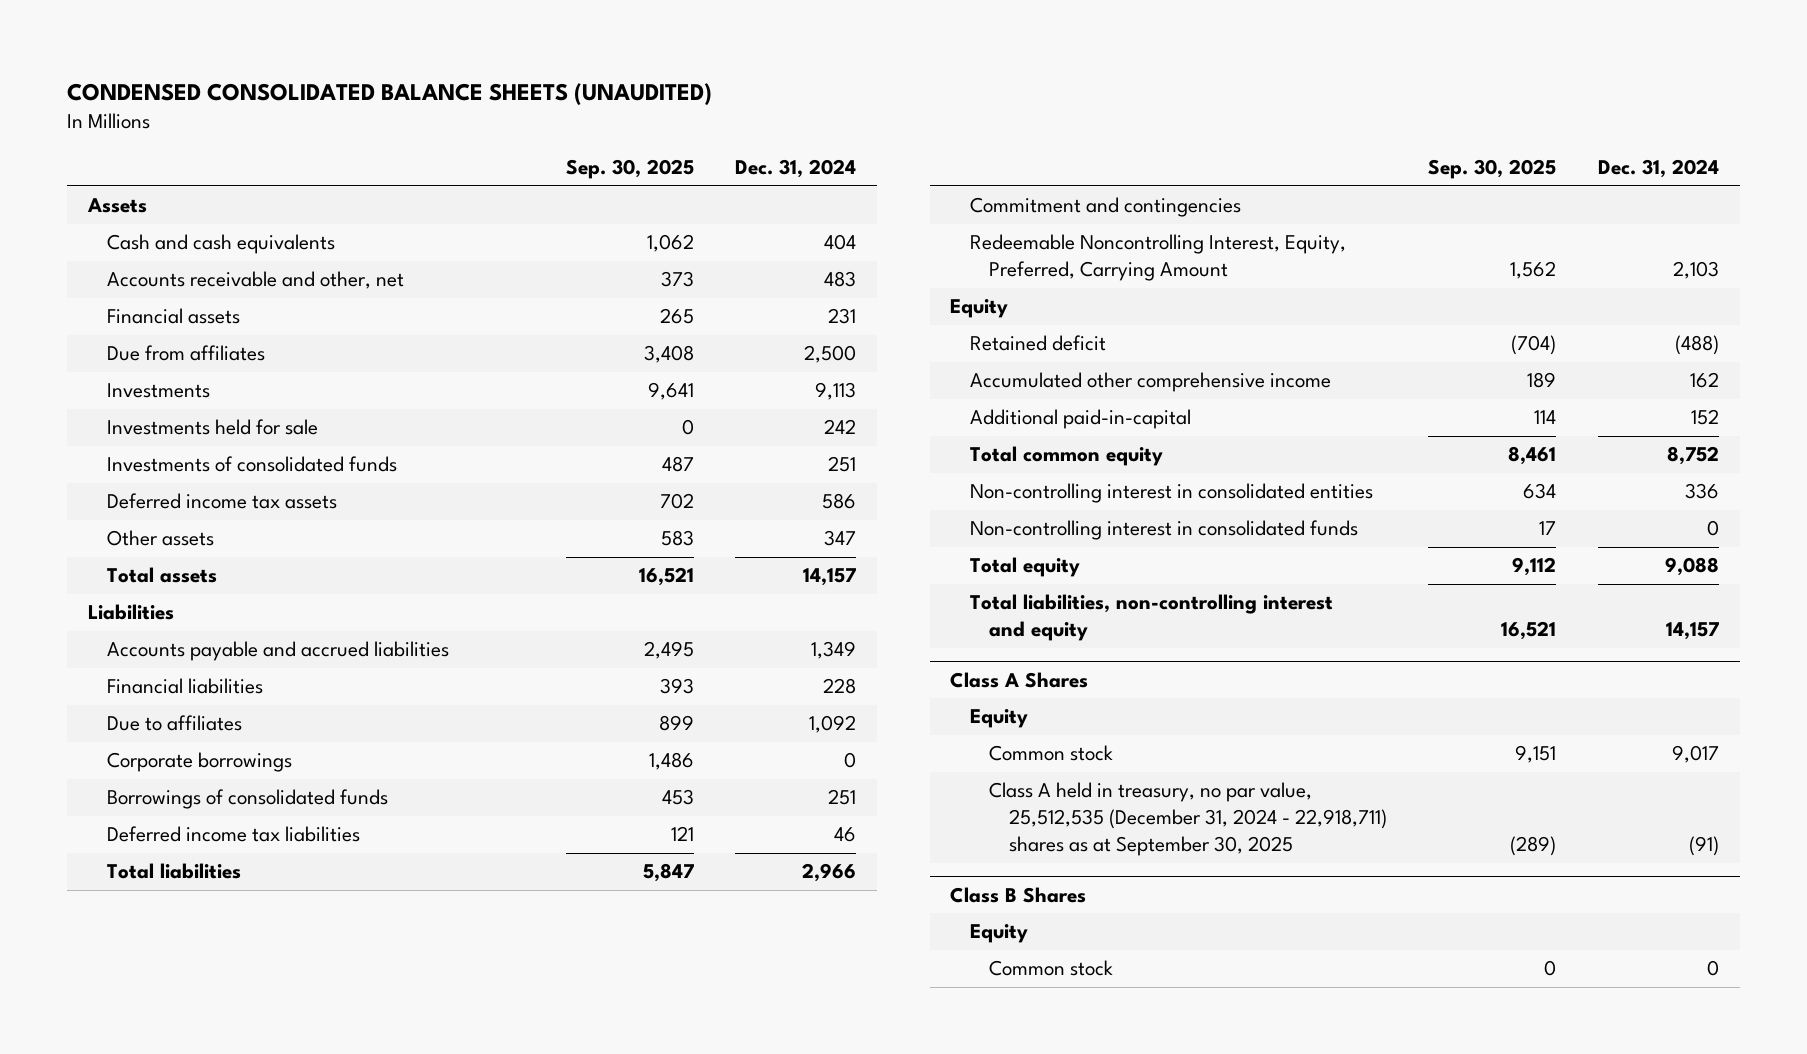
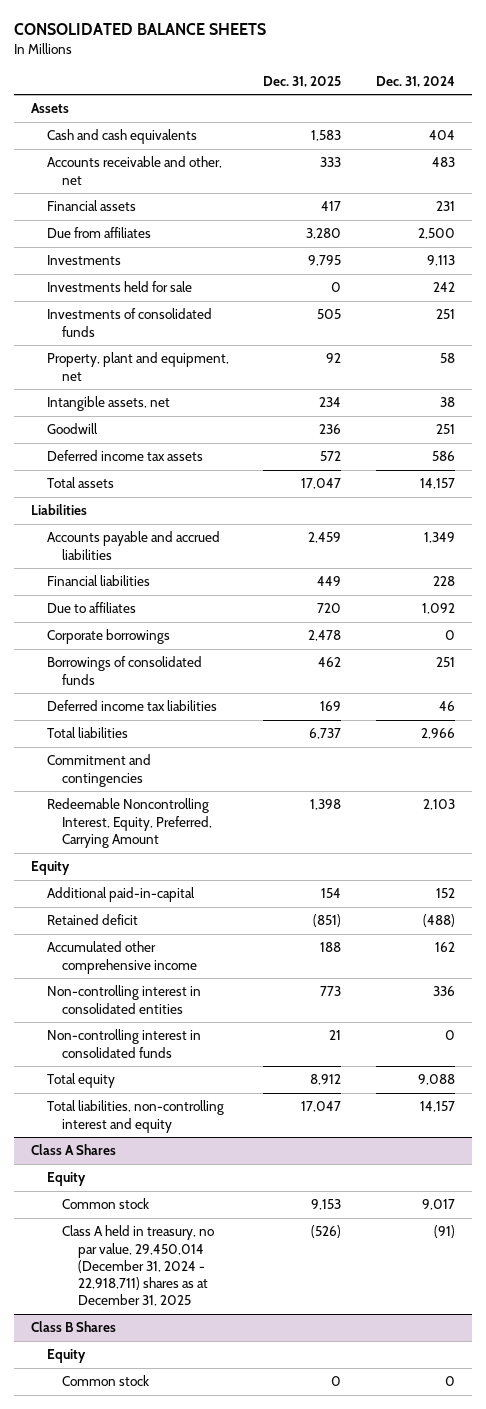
[67,82,713,105] CONDENSED CONSOLIDATED BALANCE SHEETS (UNAUDITED) -> [13,23,266,36] CONSOLIDATED BALANCE SHEETS
[565,159,694,180] Sep. 30, 2025 -> none
none -> [263,75,342,87] Dec. 31, 2025
none -> [46,352,229,381] Property, plant and equipment, net
none -> [46,396,170,412] Intangible assets, net
none -> [46,423,98,435] Goodwill
[107,530,215,547] Other assets -> none
[969,409,1191,430] Additional paid-in-capital -> [46,887,195,903] Additional paid-in-capital
[969,446,1163,467] Total common equity -> none
[989,782,1387,857] Class A held in treasury, no par value, 25,512,535 (December 31, 2024 - 22,918,711) shares as at September 30, 2025 -> [62,1225,215,1307] Class A held in treasury, no par value, 29,450,014 (December 31, 2024 - 22,918,711) shares as at December 31, 2025

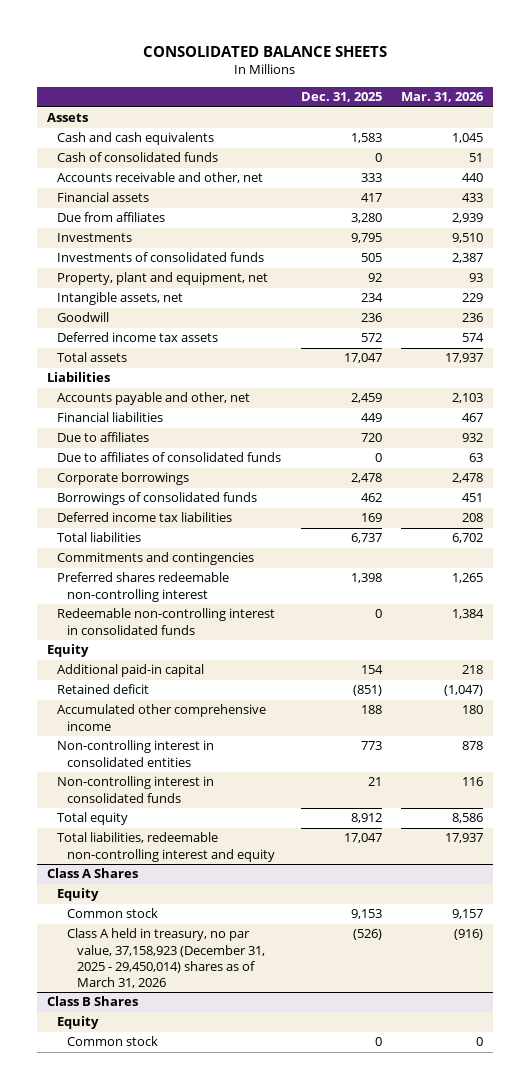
[375,75,455,87] Dec. 31, 2024 -> none
none -> [401,92,485,103] Mar. 31, 2026
none -> [57,152,219,163] Cash of consolidated funds
[46,281,192,293] Investments held for sale -> none
[46,531,220,560] Accounts payable and accrued liabilities -> [57,392,251,406] Accounts payable and other, net
none -> [57,452,282,463] Due to affiliates of consolidated funds
[46,754,151,787] Commitment and contingencies -> [57,552,255,566] Commitments and contingencies
[46,798,213,848] Redeemable Noncontrolling Interest, Equity, Preferred, Carrying Amount -> [57,572,230,602] Preferred shares redeemable non-controlling interest
none -> [57,608,276,635] Redeemable non-controlling interest in consolidated funds
[46,887,195,903] Additional paid-in-capital -> [57,664,205,678] Additional paid-in capital
[46,1100,224,1133] Total liabilities, non-controlling interest and equity -> [57,832,276,862] Total liabilities, redeemable non-controlling interest and equity
[62,1225,215,1307] Class A held in treasury, no par value, 29,450,014 (December 31, 2024 - 22,918,711) shares as at December 31, 2025 -> [67,928,265,988] Class A held in treasury, no par value, 37,158,923 (December 31, 2025 - 29,450,014) shares as of March 31, 2026

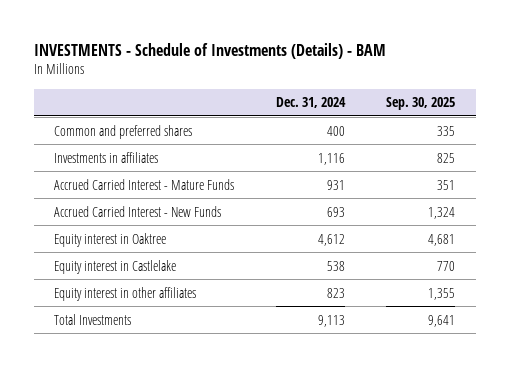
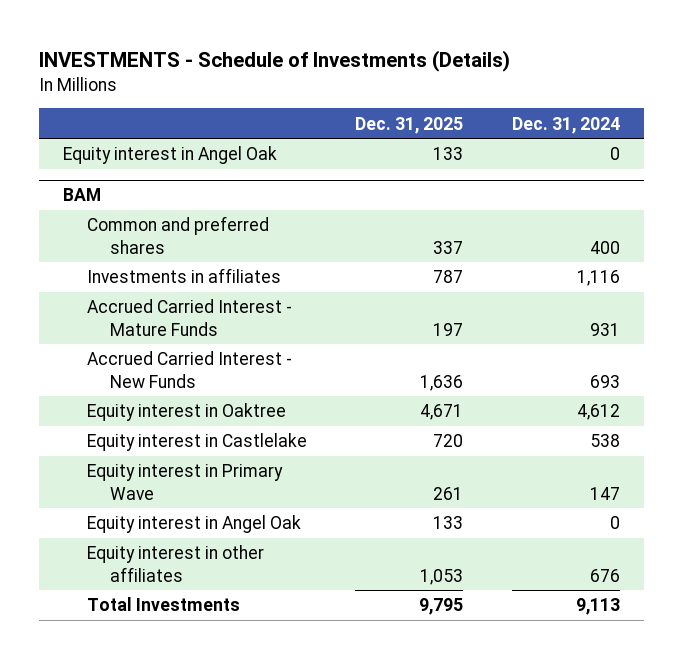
[33,42,386,59] INVESTMENTS - Schedule of Investments (Details) - BAM -> [39,49,511,72] INVESTMENTS - Schedule of Investments (Details)
[386,97,456,111] Sep. 30, 2025 -> none
none -> [355,116,464,134] Dec. 31, 2025
none -> [63,146,278,165] Equity interest in Angel Oak
none -> [63,188,102,202] BAM
none -> [86,464,283,500] Equity interest in Primary Wave
none -> [86,515,301,534] Equity interest in Angel Oak
[326,287,345,298] 823 -> [589,568,620,582] 676

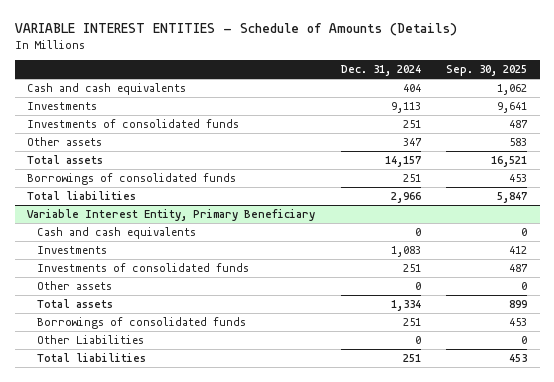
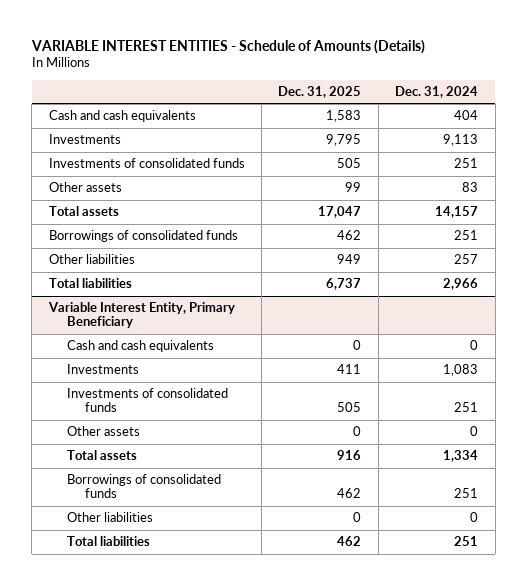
[446,65,528,77] Sep. 30, 2025 -> none
none -> [278,85,362,98] Dec. 31, 2025
[402,138,422,147] 347 -> [462,182,479,193] 83
none -> [48,254,135,265] Other liabilities
[37,335,145,345] Other Liabilities -> [66,512,153,523] Other liabilities

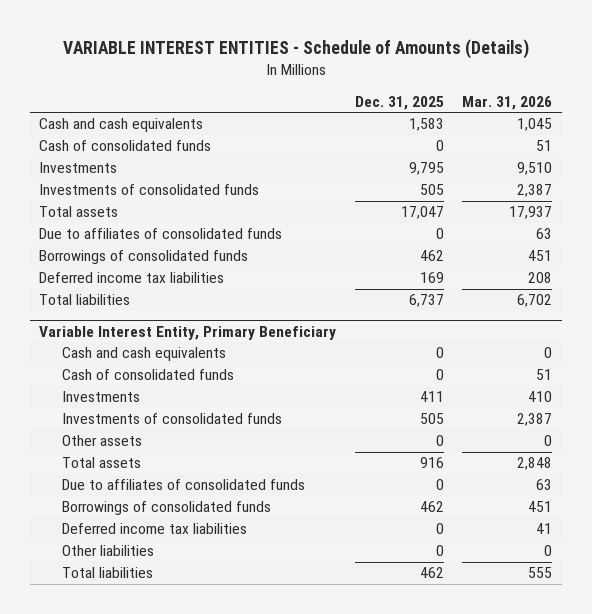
[395,85,479,98] Dec. 31, 2024 -> none
none -> [462,95,553,110] Mar. 31, 2026
none -> [39,140,212,152] Cash of consolidated funds
[48,182,122,193] Other assets -> none
none -> [39,228,283,240] Due to affiliates of consolidated funds
[48,254,135,265] Other liabilities -> none
none -> [39,272,225,284] Deferred income tax liabilities
none -> [61,369,234,381] Cash of consolidated funds
none -> [61,479,305,491] Due to affiliates of consolidated funds
none -> [61,523,247,535] Deferred income tax liabilities

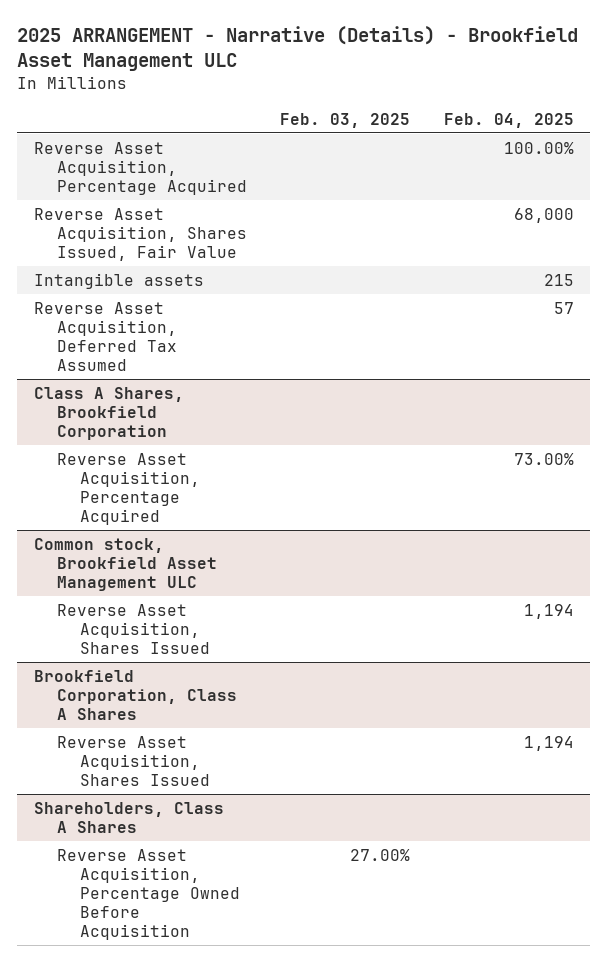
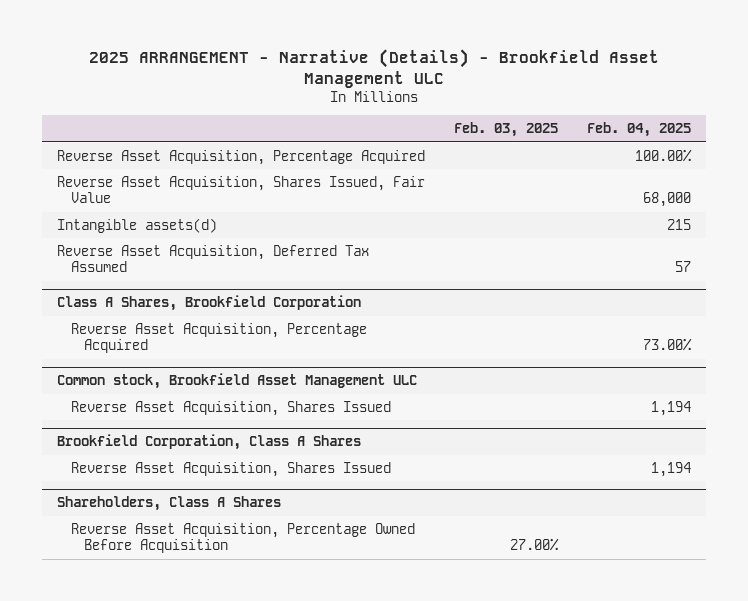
[33,272,204,289] Intangible assets -> [56,217,217,233] Intangible assets(d)

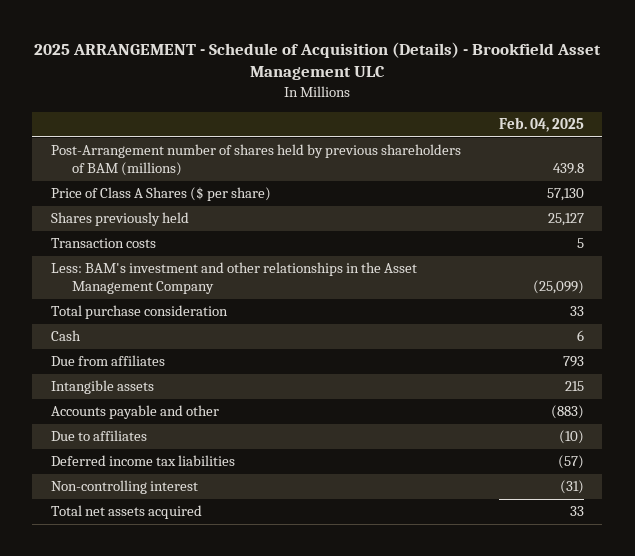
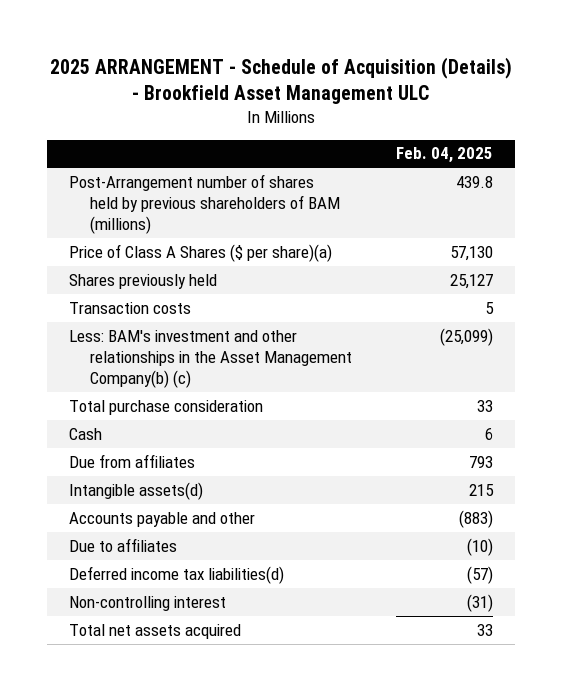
[51,187,272,202] Price of Class A Shares ($ per share) -> [69,243,333,262] Price of Class A Shares ($ per share)(a)
[51,262,418,295] Less: BAM's investment and other relationships in the Asset Management Company -> [69,329,353,389] Less: BAM's investment and other relationships in the Asset Management Company(b) (c)
[51,380,155,395] Intangible assets -> [69,481,204,500] Intangible assets(d)
[51,455,236,467] Deferred income tax liabilities -> [69,565,285,584] Deferred income tax liabilities(d)

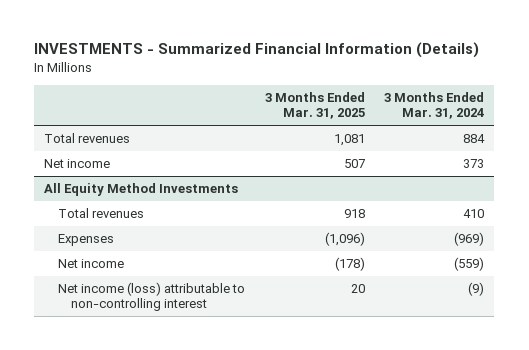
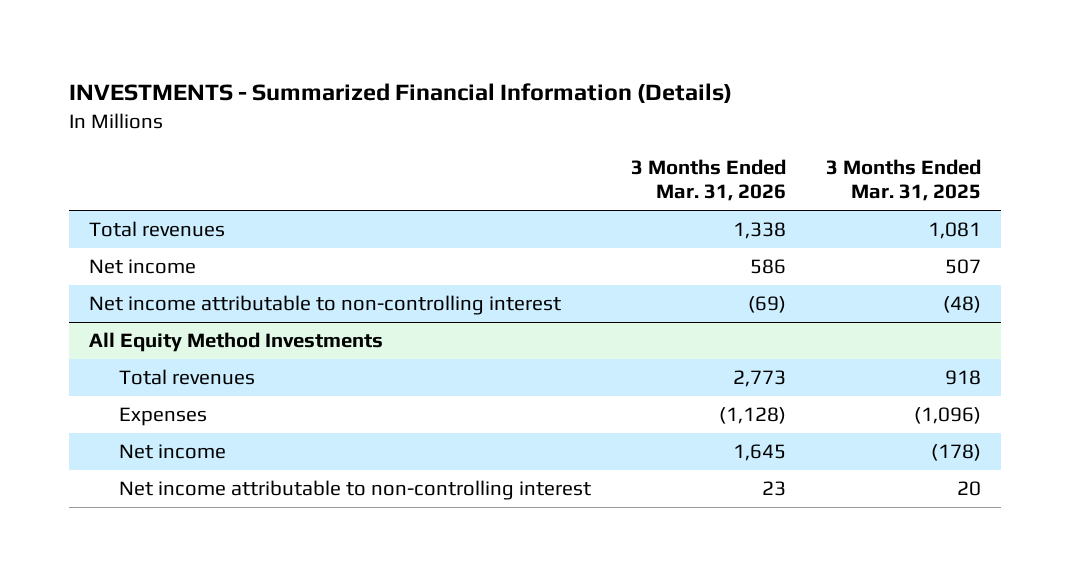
[384,91,485,120] 3 Months Ended Mar. 31, 2024 -> none
none -> [631,158,787,202] 3 Months Ended Mar. 31, 2026
none -> [88,295,561,316] Net income attributable to non-controlling interest
[57,281,245,312] Net income (loss) attributable to non-controlling interest -> [119,480,592,501] Net income attributable to non-controlling interest

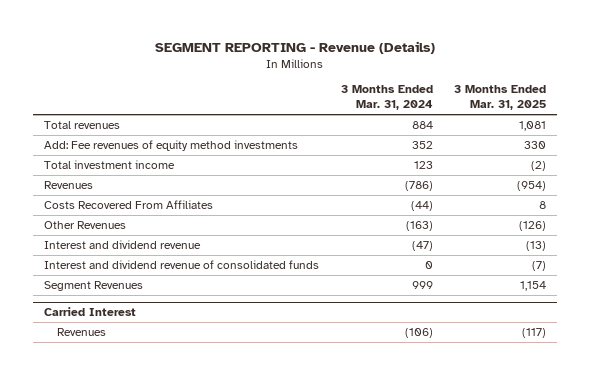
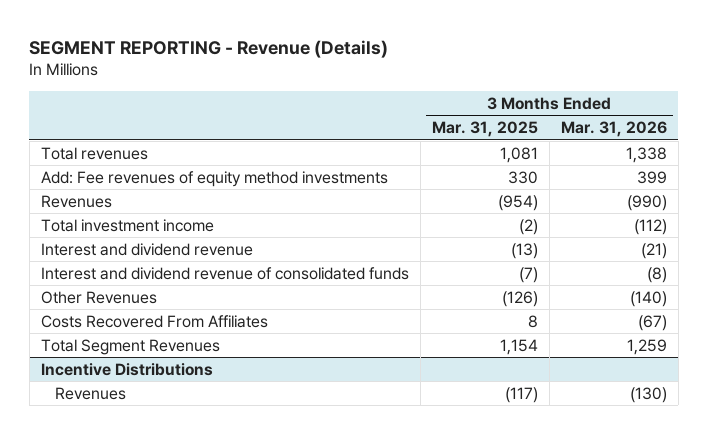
[340,85,433,111] 3 Months Ended Mar. 31, 2024 -> none
none -> [560,121,667,138] Mar. 31, 2026
[43,159,175,169] Total investment income -> [40,218,214,232] Total investment income
[43,307,136,317] Carried Interest -> none
[43,220,126,229] Other Revenues -> [40,290,157,304] Other Revenues
[43,199,213,209] Costs Recovered From Affiliates -> [40,314,268,328] Costs Recovered From Affiliates
[43,280,143,291] Segment Revenues -> [40,338,220,355] Total Segment Revenues
none -> [40,362,213,376] Incentive Distributions

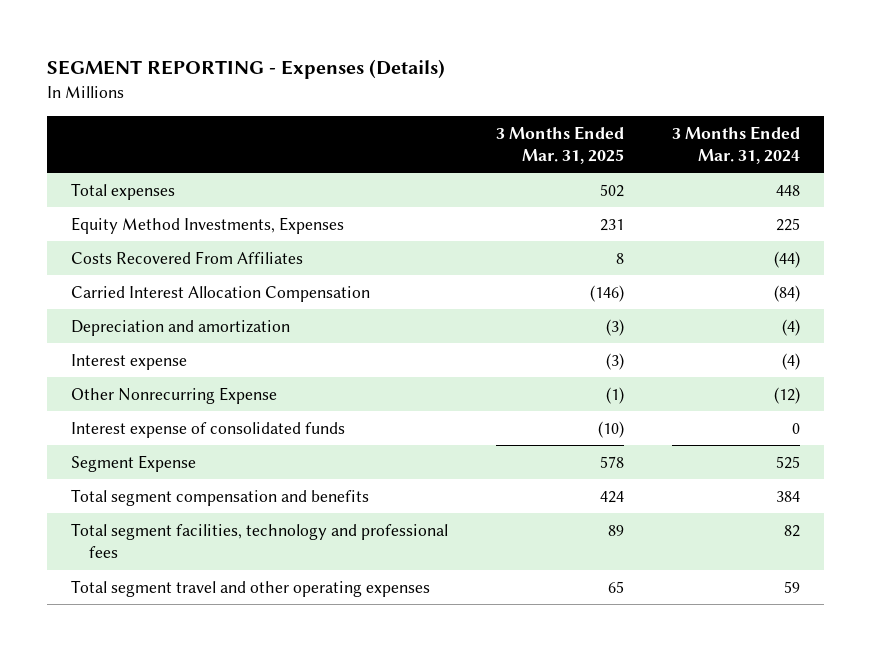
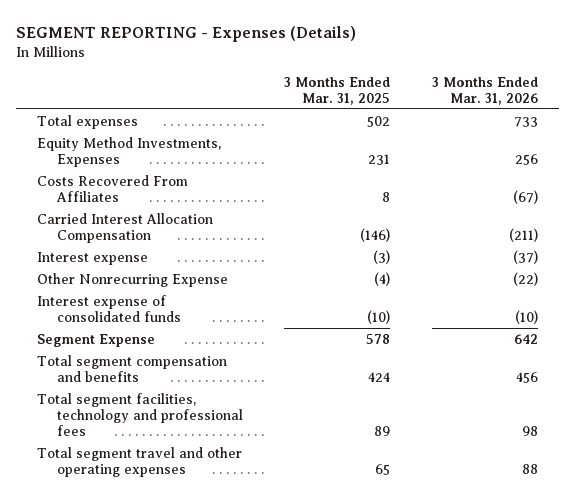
[671,125,800,164] 3 Months Ended Mar. 31, 2024 -> none
none -> [431,76,538,105] 3 Months Ended Mar. 31, 2026
[70,319,290,336] Depreciation and amortization -> none
[605,386,624,404] (1) -> [374,271,391,286] (4)

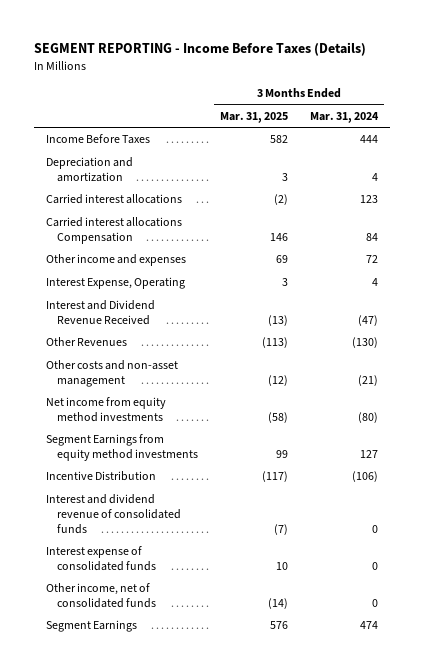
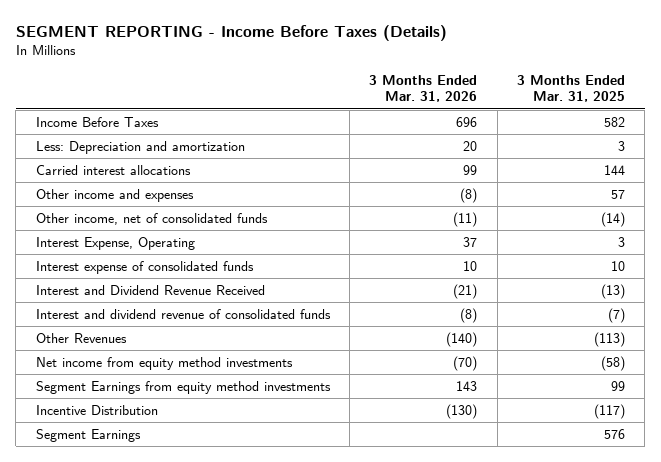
[310,112,380,124] Mar. 31, 2024 -> none
none -> [369,74,478,103] 3 Months Ended Mar. 31, 2026
[45,217,182,245] Carried interest allocations Compensation -> none
[45,157,133,183] Depreciation and amortization -> [35,140,245,154] Less: Depreciation and amortization
[274,194,289,206] (2) -> [604,164,626,175] 144
[276,255,289,264] 69 -> [611,189,626,199] 57
[45,583,156,609] Other income, net of consolidated funds -> [35,212,268,225] Other income, net of consolidated funds
[45,546,156,572] Interest expense of consolidated funds -> [35,260,254,274] Interest expense of consolidated funds
[45,494,181,534] Interest and dividend revenue of consolidated funds -> [35,308,331,319] Interest and dividend revenue of consolidated funds
[45,360,178,388] Other costs and non-asset management -> none

